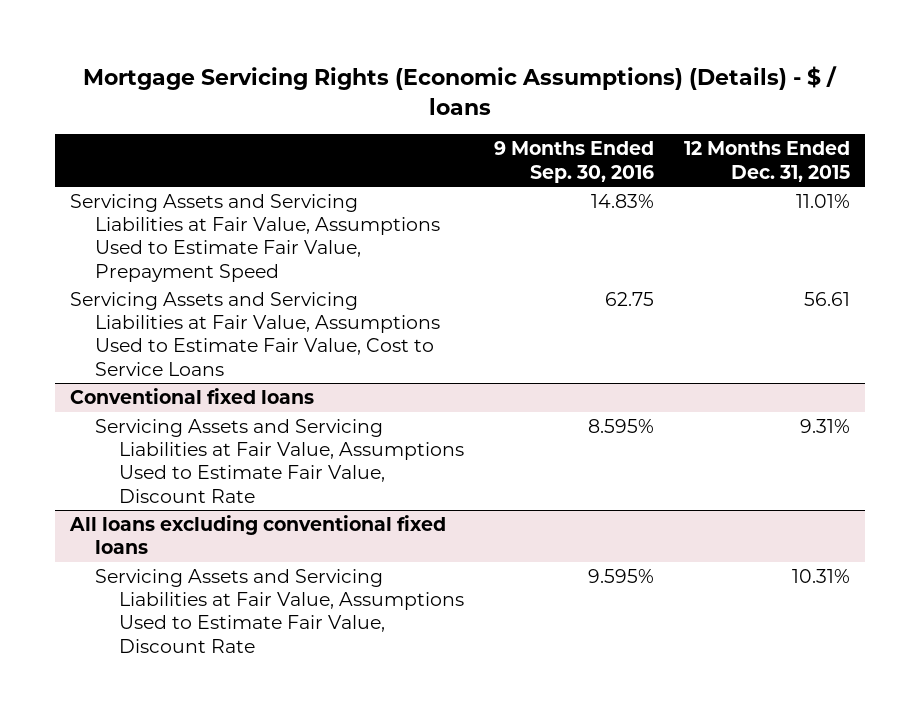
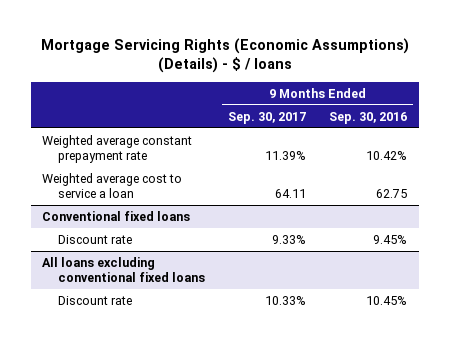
[684,141,851,182] 12 Months Ended Dec. 31, 2015 -> none
none -> [228,111,307,124] Sep. 30, 2017
[70,194,440,282] Servicing Assets and Servicing Liabilities at Fair Value, Assumptions Used to Estimate Fair Value, Prepayment Speed -> none
none -> [41,134,192,164] Weighted average constant prepayment rate
[70,292,440,376] Servicing Assets and Servicing Liabilities at Fair Value, Assumptions Used to Estimate Fair Value, Cost to Service Loans -> [41,172,182,199] Weighted average cost to service a loan
[94,419,465,503] Servicing Assets and Servicing Liabilities at Fair Value, Assumptions Used to Estimate Fair Value, Discount Rate -> none
none -> [58,234,133,244] Discount rate
[94,569,465,653] Servicing Assets and Servicing Liabilities at Fair Value, Assumptions Used to Estimate Fair Value, Discount Rate -> none
none -> [58,295,133,305] Discount rate

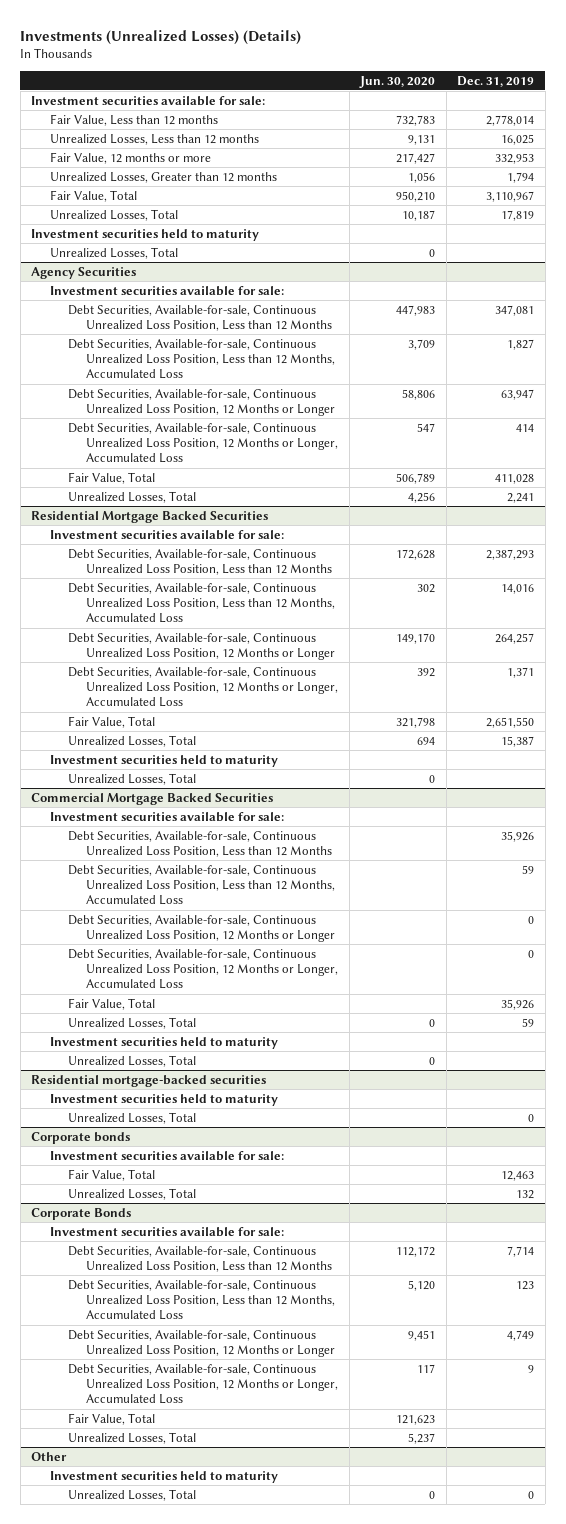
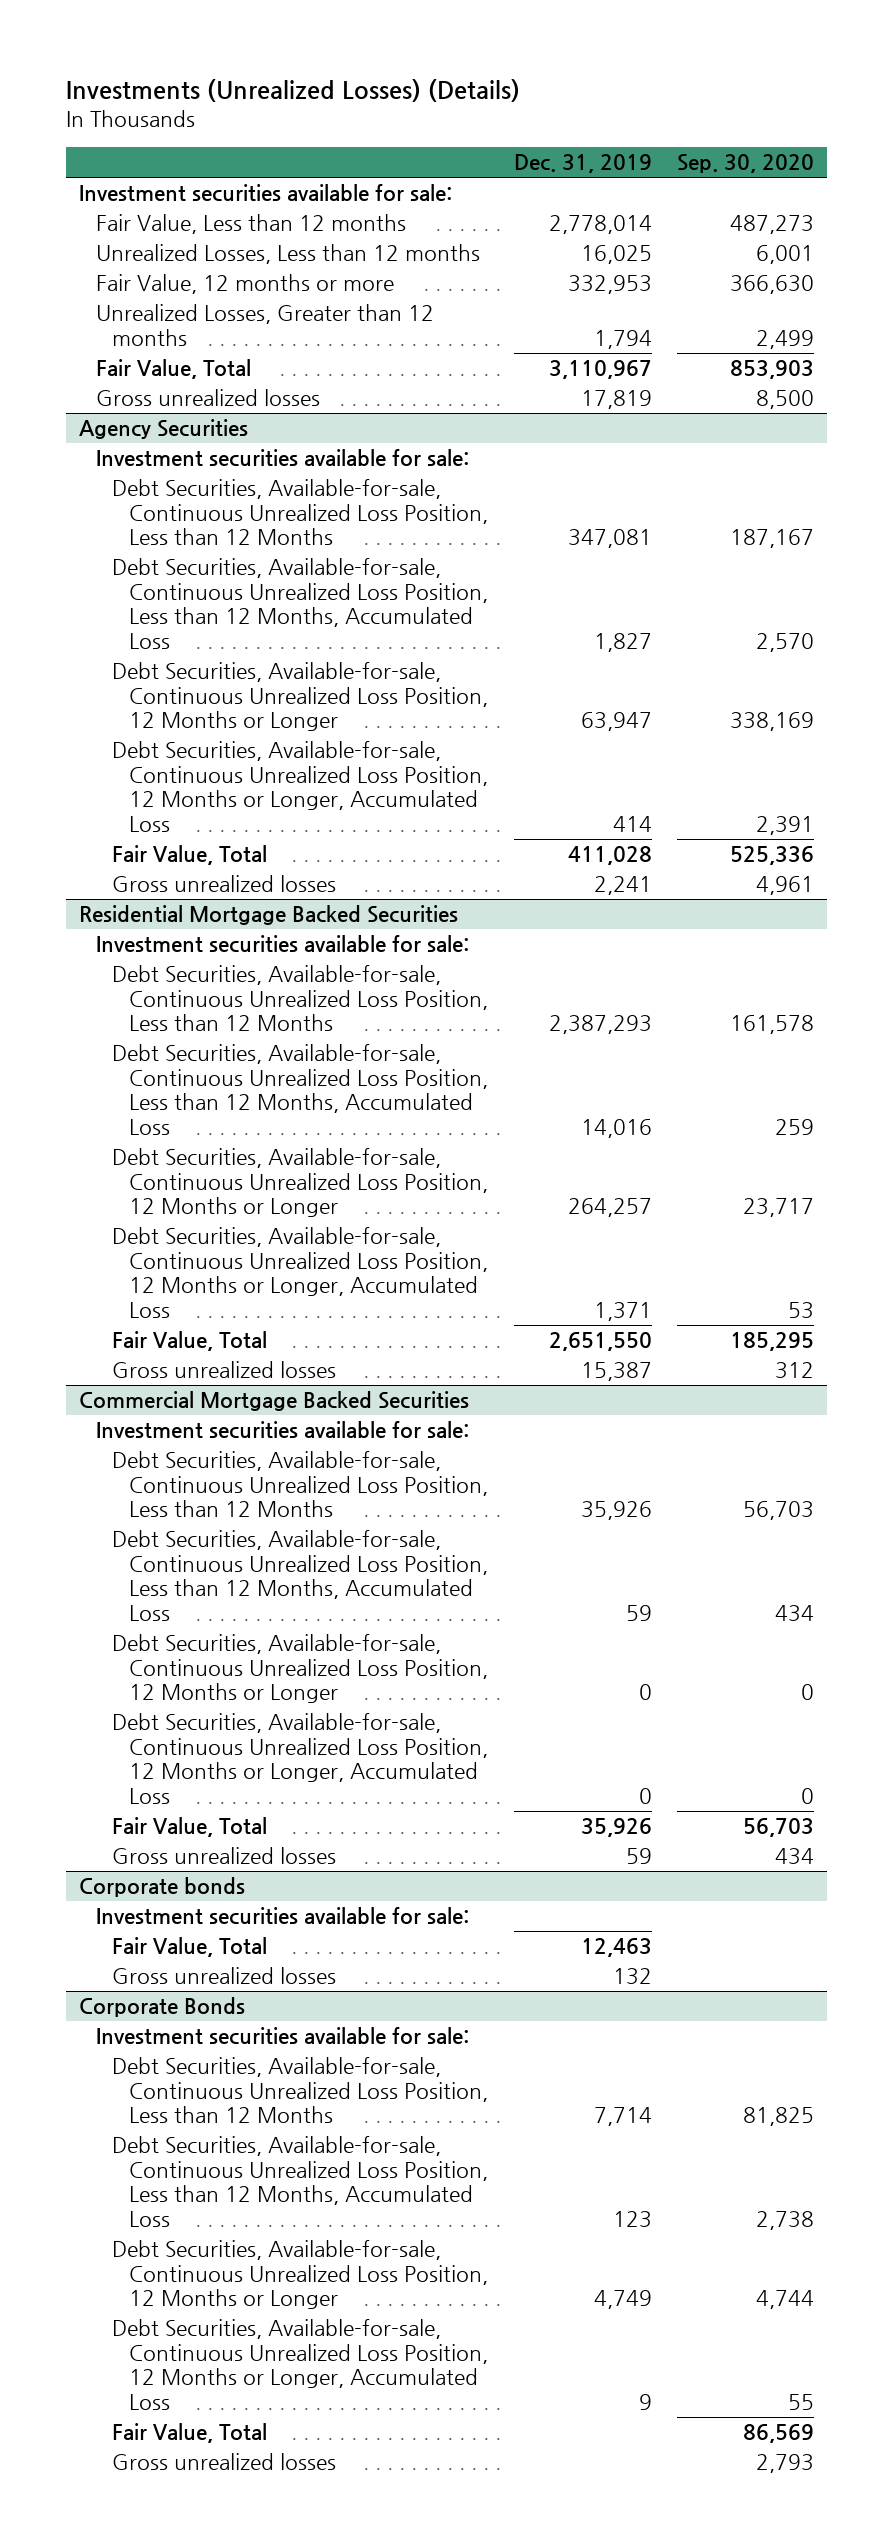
[359,75,436,88] Jun. 30, 2020 -> none
none -> [677,154,815,174] Sep. 30, 2020
[31,228,260,241] Investment securities held to maturity -> none
[49,246,178,259] Unrealized Losses, Total -> none
[49,208,178,221] Unrealized Losses, Total -> [95,389,320,407] Gross unrealized losses
[68,490,197,503] Unrealized Losses, Total -> [112,875,337,893] Gross unrealized losses
[49,754,278,767] Investment securities held to maturity -> none
[68,772,197,785] Unrealized Losses, Total -> none
[68,734,197,747] Unrealized Losses, Total -> [112,1361,337,1379] Gross unrealized losses
[49,1036,278,1049] Investment securities held to maturity -> none
[68,1054,197,1067] Unrealized Losses, Total -> none
[31,1074,267,1087] Residential mortgage-backed securities -> none
[49,1093,278,1106] Investment securities held to maturity -> none
[68,1111,197,1124] Unrealized Losses, Total -> none
[68,1016,197,1029] Unrealized Losses, Total -> [112,1847,337,1865] Gross unrealized losses
[68,1187,197,1200] Unrealized Losses, Total -> [112,1967,337,1985] Gross unrealized losses
[31,1451,68,1461] Other -> none
[49,1470,278,1483] Investment securities held to maturity -> none
[68,1488,197,1501] Unrealized Losses, Total -> none
[68,1431,197,1444] Unrealized Losses, Total -> [112,2453,337,2471] Gross unrealized losses

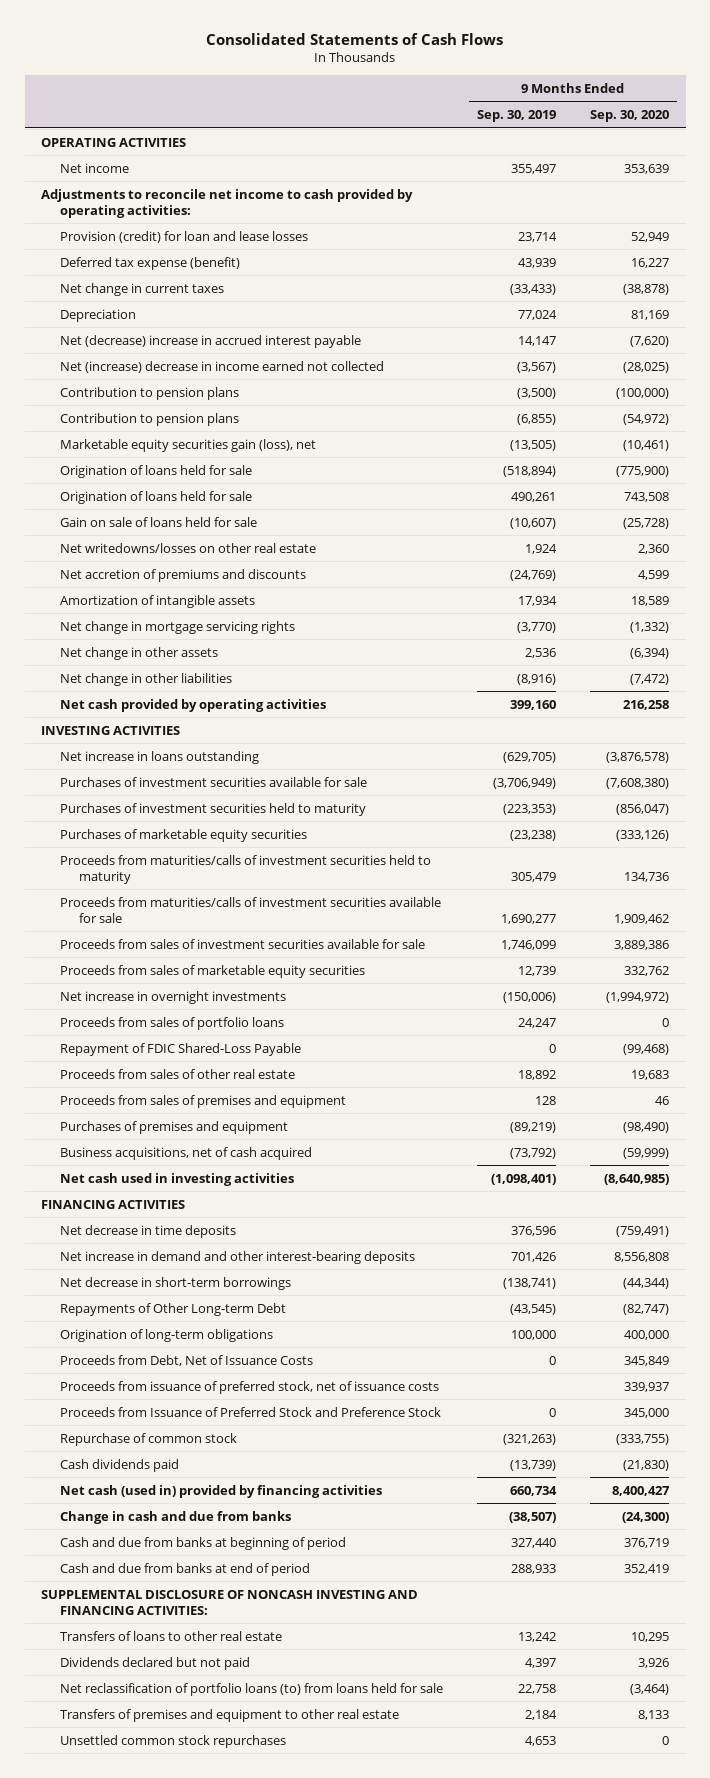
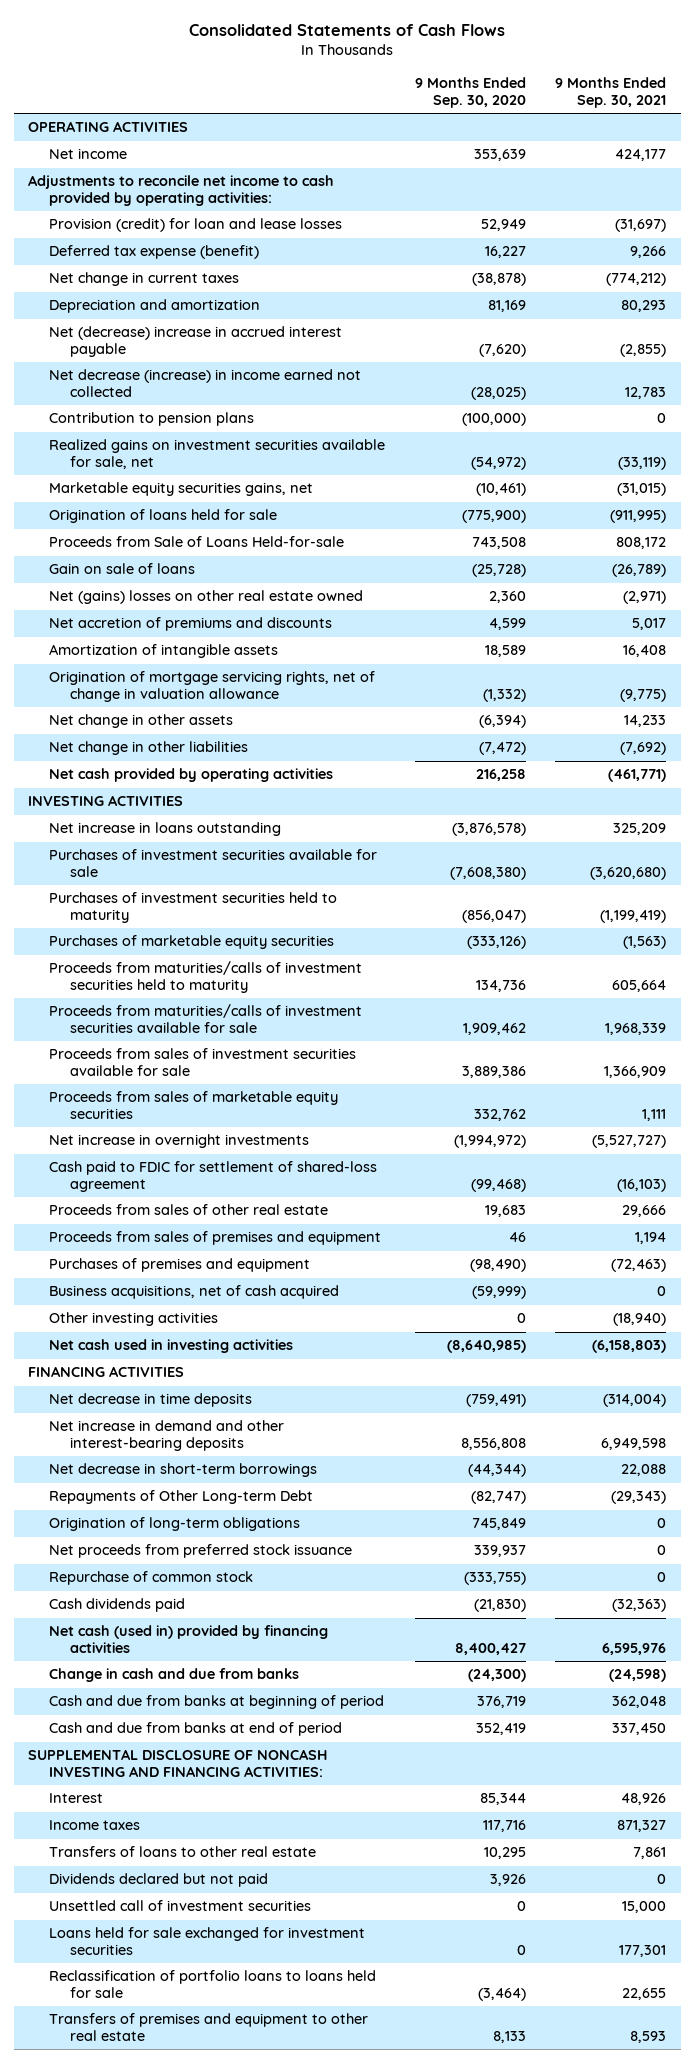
[477,110,557,123] Sep. 30, 2019 -> none
none -> [555,77,667,109] 9 Months Ended Sep. 30, 2021
[60,308,137,322] Depreciation -> [49,299,261,314] Depreciation and amortization
[60,360,385,373] Net (increase) decrease in income earned not collected -> [49,369,362,398] Net decrease (increase) in income earned not collected
[60,412,240,426] Contribution to pension plans -> [49,439,386,470] Realized gains on investment securities available for sale, net
[60,438,317,452] Marketable equity securities gain (loss), net -> [49,482,314,497] Marketable equity securities gains, net
[60,490,253,504] Origination of loans held for sale -> [49,536,345,548] Proceeds from Sale of Loans Held-for-sale
[60,516,258,527] Gain on sale of loans held for sale -> [49,563,196,575] Gain on sale of loans
[60,542,317,553] Net writedowns/losses on other real estate -> [49,590,364,605] Net (gains) losses on other real estate owned
[60,620,296,634] Net change in mortgage servicing rights -> [49,671,376,703] Origination of mortgage servicing rights, net of change in valuation allowance
[60,1016,285,1030] Proceeds from sales of portfolio loans -> none
[60,1042,302,1056] Repayment of FDIC Shared-Loss Payable -> [49,1161,378,1193] Cash paid to FDIC for settlement of shared-loss agreement
none -> [49,1312,219,1327] Other investing activities
[60,1354,314,1366] Proceeds from Debt, Net of Issuance Costs -> none
[60,1380,440,1394] Proceeds from issuance of preferred stock, net of issuance costs -> none
[624,1329,670,1340] 400,000 -> [471,1518,526,1531] 745,849
[60,1406,442,1417] Proceeds from Issuance of Preferred Stock and Preference Stock -> [49,1544,353,1559] Net proceeds from preferred stock issuance
[624,1407,670,1418] 345,000 -> [473,1545,526,1558] 339,937
none -> [49,1793,104,1804] Interest
none -> [49,1820,141,1831] Income taxes
none -> [49,1900,312,1912] Unsettled call of investment securities
none -> [49,1927,366,1956] Loans held for sale exchanged for investment securities
[60,1682,444,1696] Net reclassification of portfolio loans (to) from loans held for sale -> [49,1970,377,1999] Reclassification of portfolio loans to loans held for sale
[60,1734,287,1748] Unsettled common stock repurchases -> none

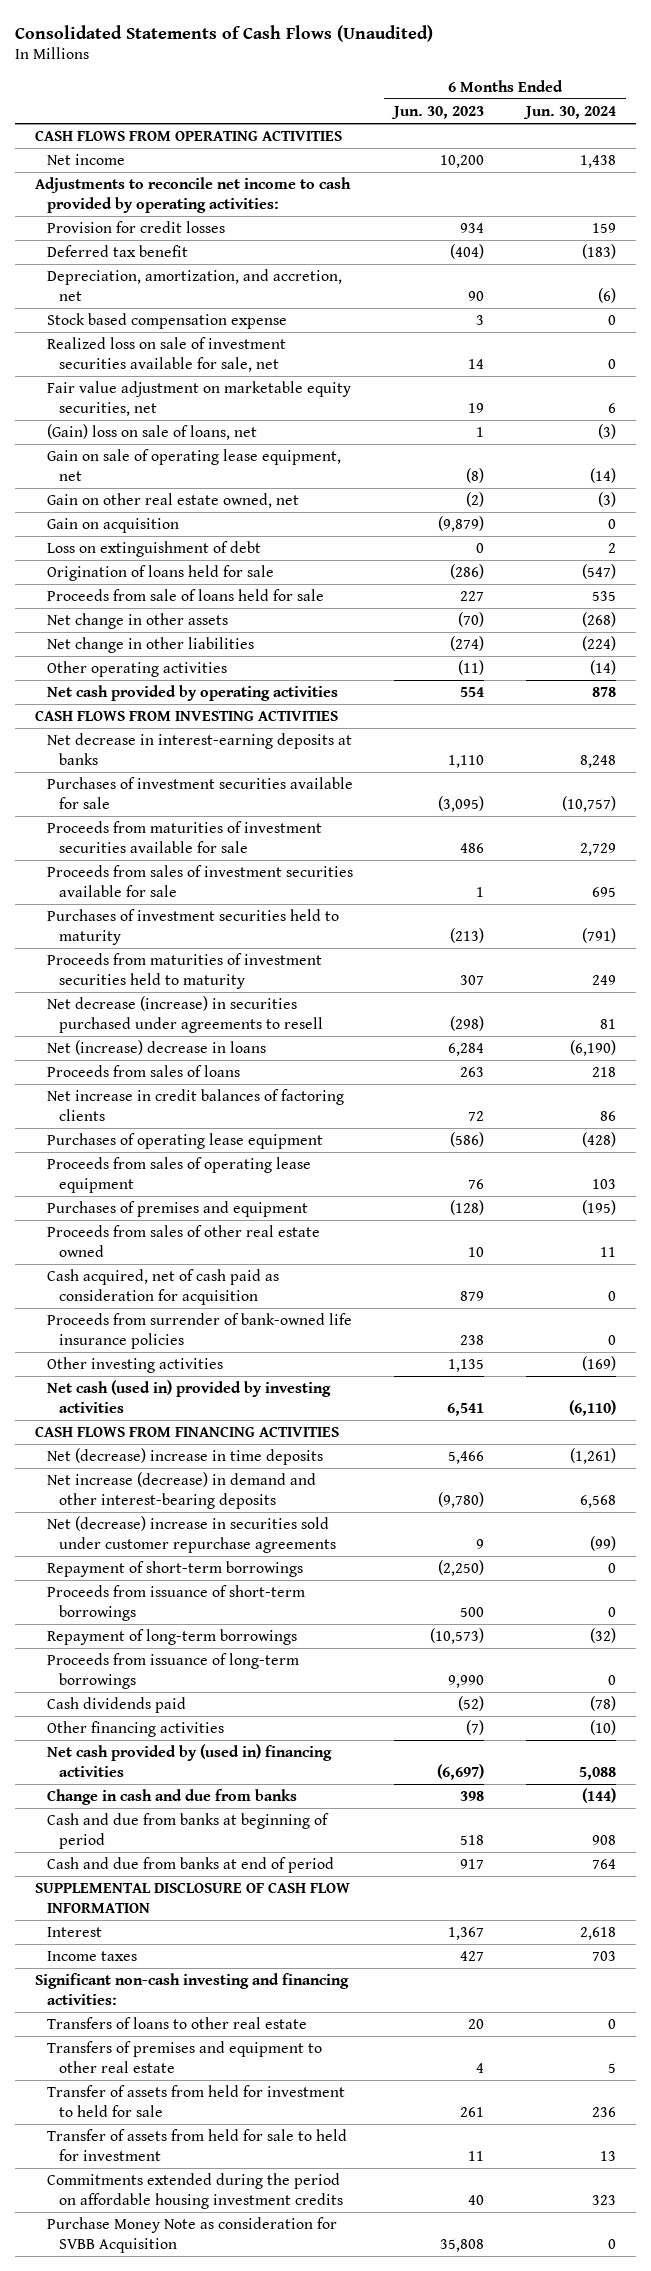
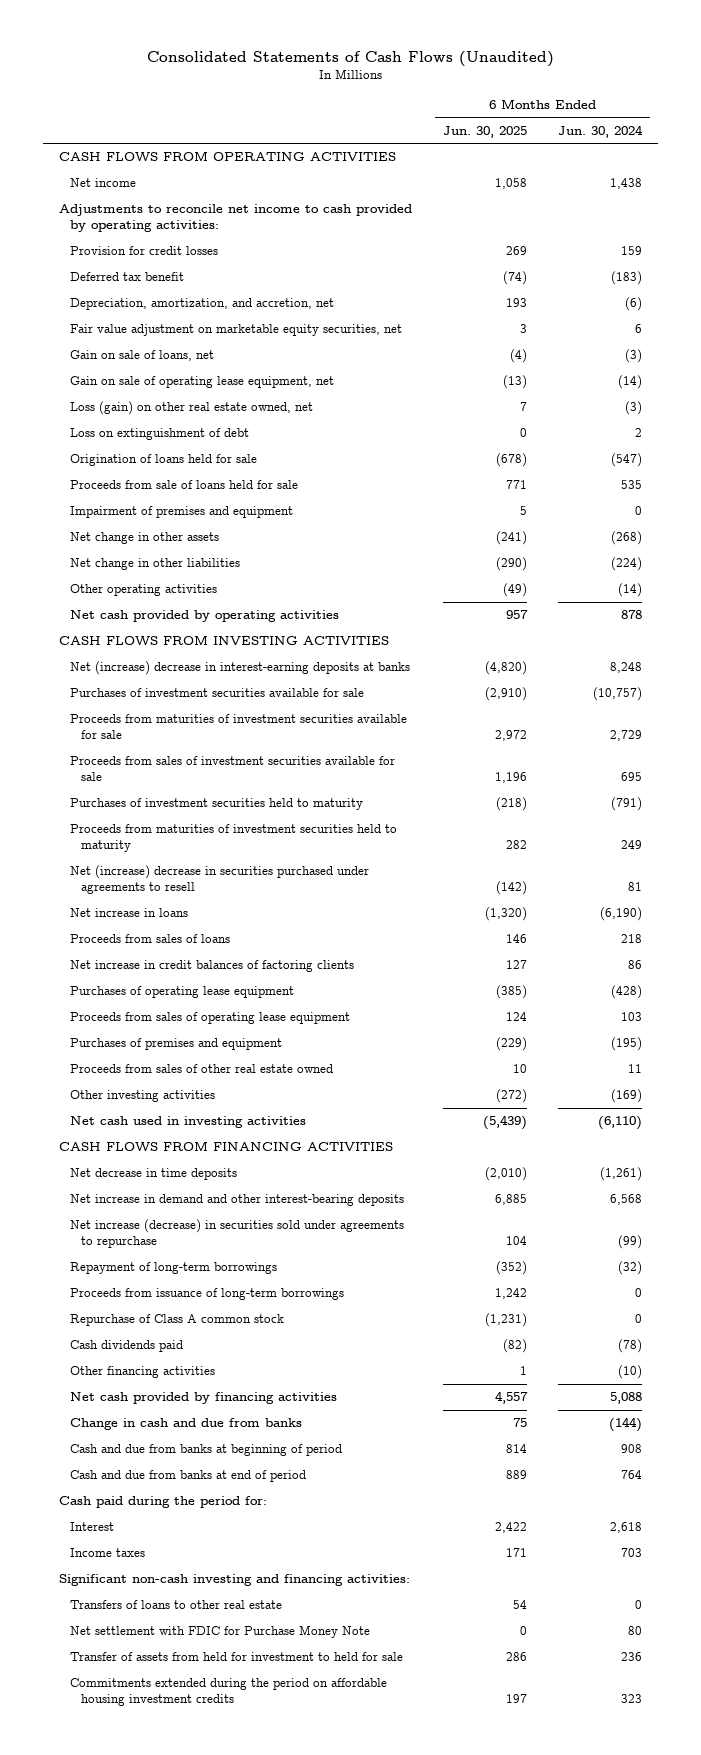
[391,105,485,119] Jun. 30, 2023 -> none
none -> [443,125,528,138] Jun. 30, 2025
[47,312,288,329] Stock based compensation expense -> none
[47,336,287,372] Realized loss on sale of investment securities available for sale, net -> none
[47,423,258,440] (Gain) loss on sale of loans, net -> [69,350,214,362] Gain on sale of loans, net
[47,517,180,533] Gain on acquisition -> none
[47,492,300,508] Gain on other real estate owned, net -> [69,401,313,416] Loss (gain) on other real estate owned, net
none -> [69,506,293,519] Impairment of premises and equipment
[47,732,353,765] Net decrease in interest-earning deposits at banks -> [69,661,410,676] Net (increase) decrease in interest-earning deposits at banks
[47,995,323,1033] Net decrease (increase) in securities purchased under agreements to resell -> [69,865,369,895] Net (increase) decrease in securities purchased under agreements to resell
[47,1039,267,1055] Net (increase) decrease in loans -> [69,908,188,918] Net increase in loans
[47,1268,280,1305] Cash acquired, net of cash paid as consideration for acquisition -> none
[47,1312,353,1349] Proceeds from surrender of bank-owned life insurance policies -> none
[47,1379,332,1413] Net cash (used in) provided by investing activities -> [69,1116,306,1129] Net cash used in investing activities
[47,1560,304,1577] Repayment of short-term borrowings -> none
[47,1584,306,1621] Proceeds from issuance of short-term borrowings -> none
[47,1447,324,1465] Net (decrease) increase in time deposits -> [69,1168,237,1181] Net decrease in time deposits
[47,1471,317,1509] Net increase (decrease) in demand and other interest-bearing deposits -> [69,1194,404,1207] Net increase in demand and other interest-bearing deposits
[47,1515,336,1553] Net (decrease) increase in securities sold under customer repurchase agreements -> [69,1219,404,1249] Net increase (decrease) in securities sold under agreements to repurchase
none -> [69,1314,284,1327] Repurchase of Class A common stock
[47,1743,333,1777] Net cash provided by (used in) financing activities -> [69,1392,337,1405] Net cash provided by financing activities
[35,1881,351,1913] SUPPLEMENTAL DISCLOSURE OF CASH FLOW INFORMATION -> none
none -> [58,1496,267,1509] Cash paid during the period for:
[47,2040,323,2073] Transfers of premises and equipment to other real estate -> none
none -> [69,1625,370,1639] Net settlement with FDIC for Purchase Money Note
[47,2128,348,2161] Transfer of assets from held for sale to held for investment -> none
[47,2216,338,2253] Purchase Money Note as consideration for SVBB Acquisition -> none

